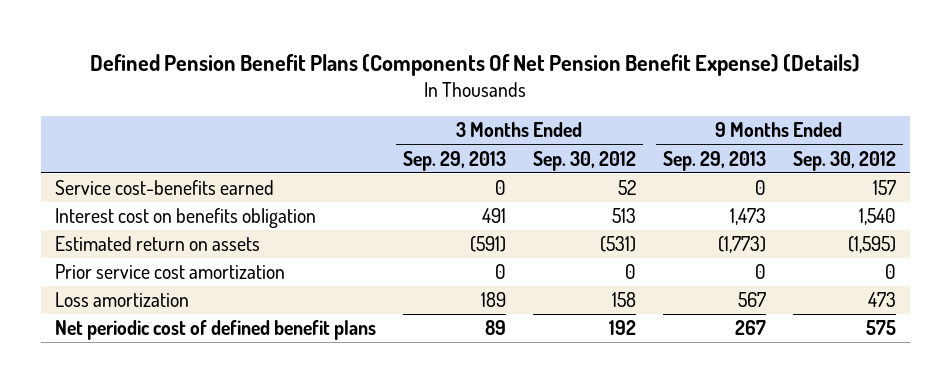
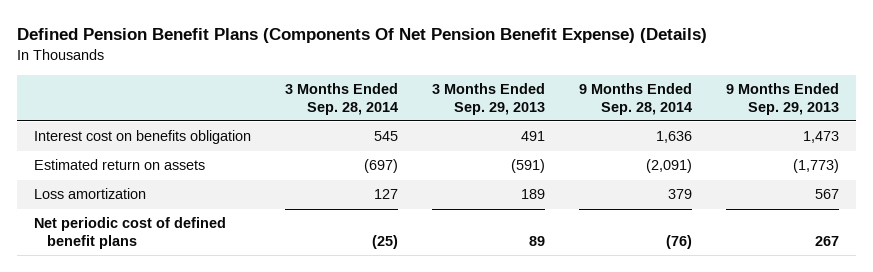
[532,150,636,171] Sep. 30, 2012 -> none
[793,150,897,171] Sep. 30, 2012 -> none
none -> [285,82,399,115] 3 Months Ended Sep. 28, 2014
none -> [579,82,693,115] 9 Months Ended Sep. 28, 2014
[54,180,274,196] Service cost-benefits earned -> none
[54,264,285,280] Prior service cost amortization -> none

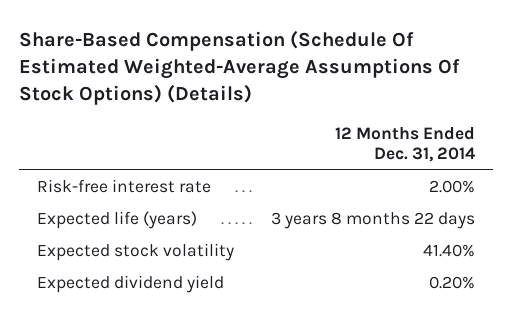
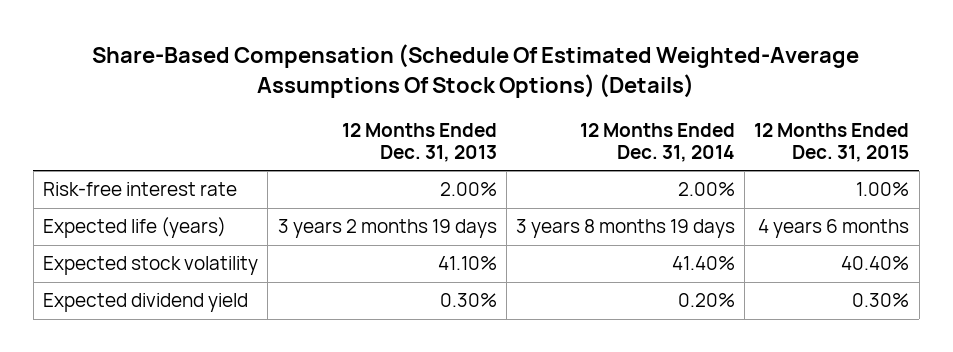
none -> [341,122,497,163] 12 Months Ended Dec. 31, 2013
none -> [754,122,910,163] 12 Months Ended Dec. 31, 2015
[270,212,475,230] 3 years 8 months 22 days -> [515,219,735,239] 3 years 8 months 19 days

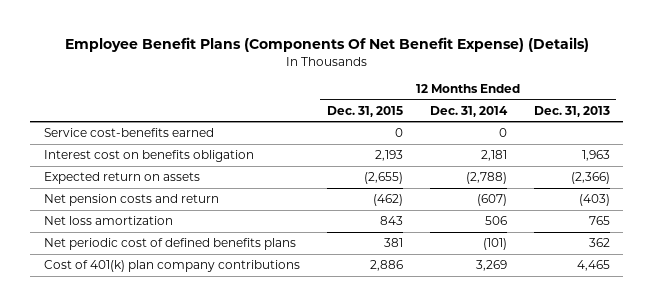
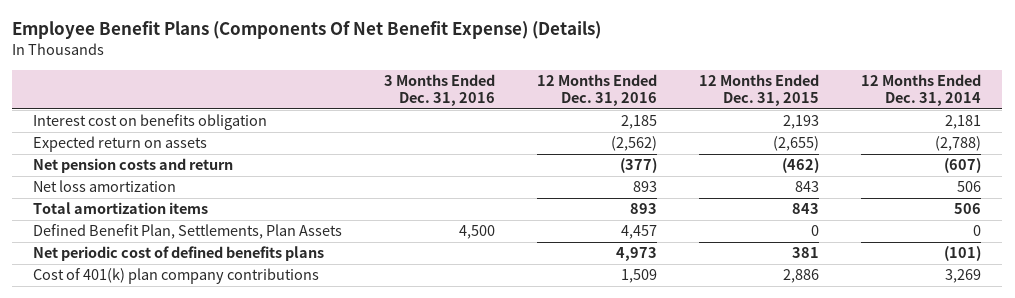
[533,105,610,117] Dec. 31, 2013 -> none
none -> [384,74,496,107] 3 Months Ended Dec. 31, 2016
none -> [537,74,658,107] 12 Months Ended Dec. 31, 2016
[43,128,214,138] Service cost-benefits earned -> none
none -> [33,202,209,215] Total amortization items
none -> [33,224,343,240] Defined Benefit Plan, Settlements, Plan Assets

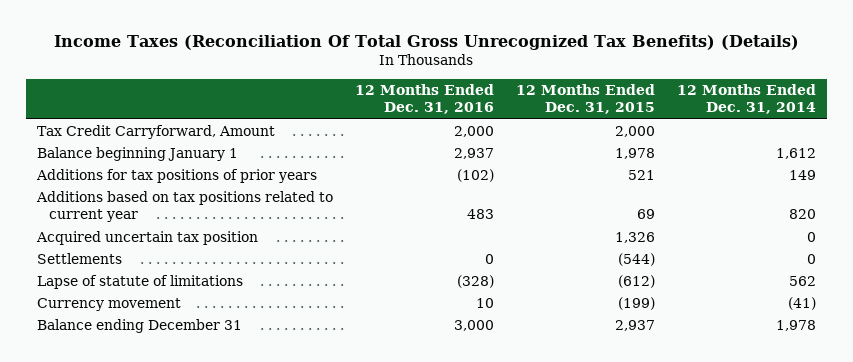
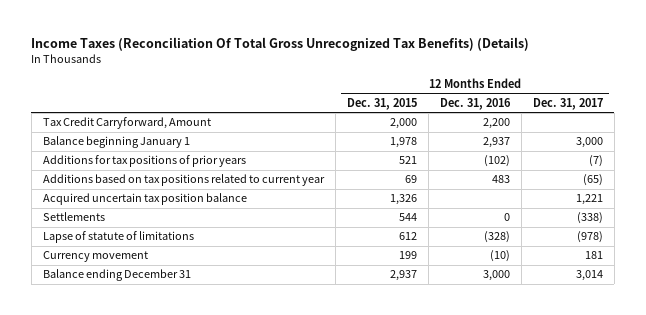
[676,84,816,115] 12 Months Ended Dec. 31, 2014 -> none
none -> [532,97,603,110] Dec. 31, 2017
[453,126,494,138] 2,000 -> [482,118,510,130] 2,200
[35,231,258,246] Acquired uncertain tax position -> [42,193,247,206] Acquired uncertain tax position balance
[617,253,655,267] (544) -> [398,213,417,222] 544
[617,275,655,289] (612) -> [398,232,417,241] 612
[475,298,494,309] 10 -> [489,250,510,263] (10)
[617,297,655,311] (199) -> [398,251,417,260] 199

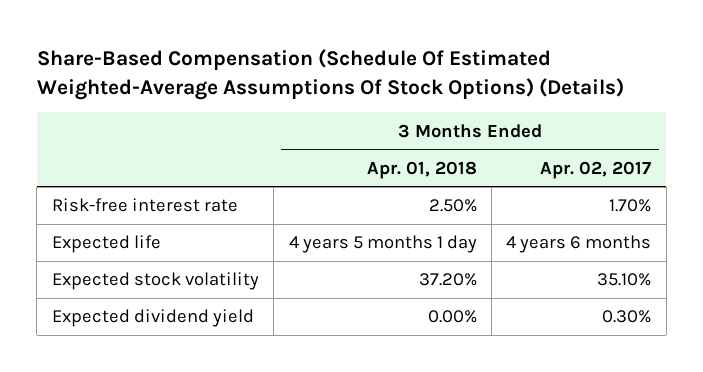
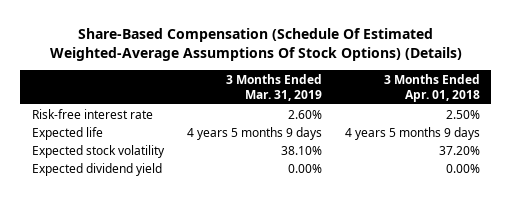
[540,160,652,179] Apr. 02, 2017 -> none
none -> [225,73,322,101] 3 Months Ended Mar. 31, 2019
[288,235,477,254] 4 years 5 months 1 day -> [344,126,480,140] 4 years 5 months 9 days

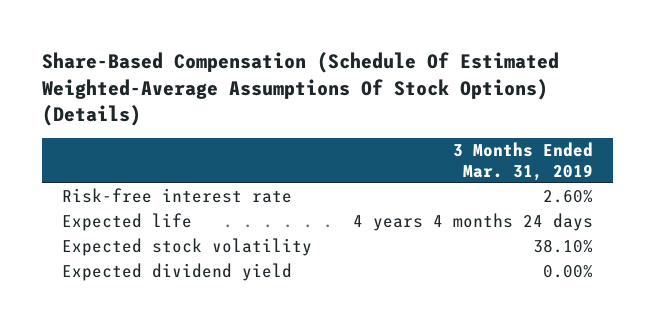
[383,73,480,102] 3 Months Ended Apr. 01, 2018 -> none
[186,126,322,140] 4 years 5 months 9 days -> [352,213,593,232] 4 years 4 months 24 days

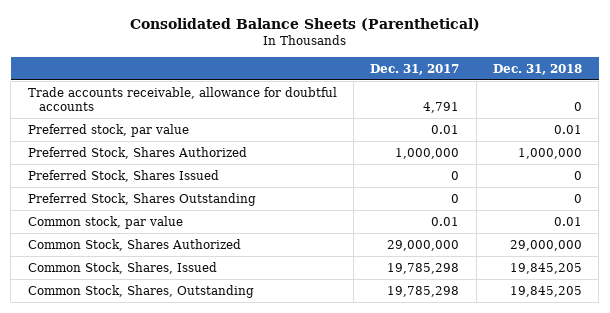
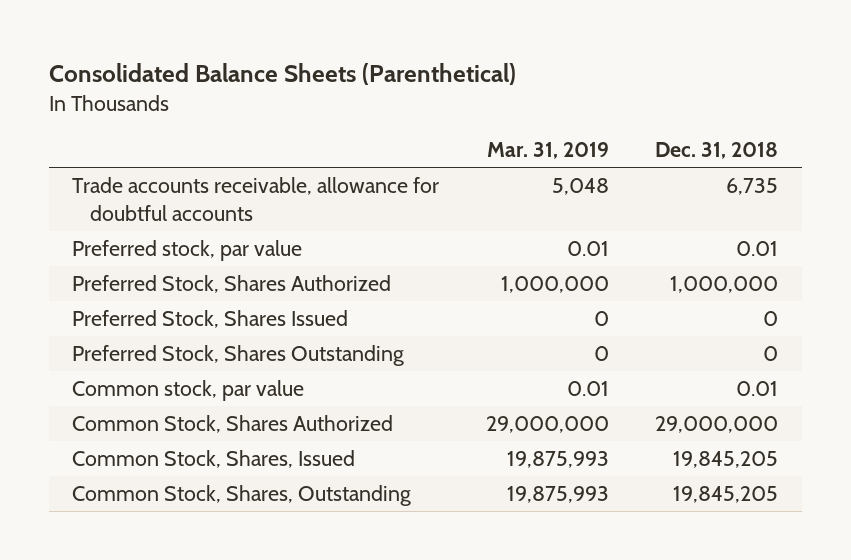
[370,63,460,75] Dec. 31, 2017 -> none
none -> [486,142,609,160] Mar. 31, 2019
[574,102,583,112] 0 -> [726,177,779,195] 6,735

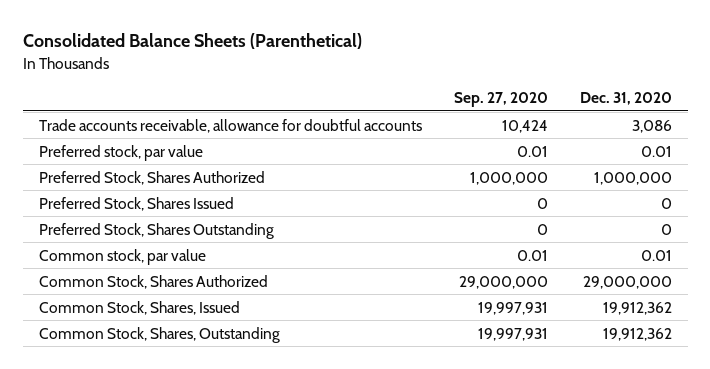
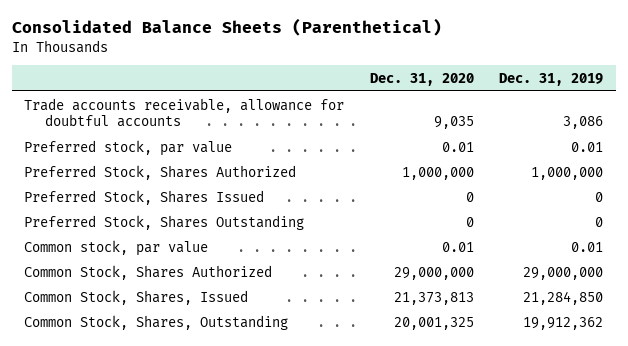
[453,91,548,107] Sep. 27, 2020 -> none
none -> [499,72,604,86] Dec. 31, 2019
[631,119,672,133] 3,086 -> [433,115,474,129] 9,035
[602,301,672,315] 19,912,362 -> [393,291,474,305] 21,373,813
[602,327,672,341] 19,912,362 -> [393,316,474,330] 20,001,325

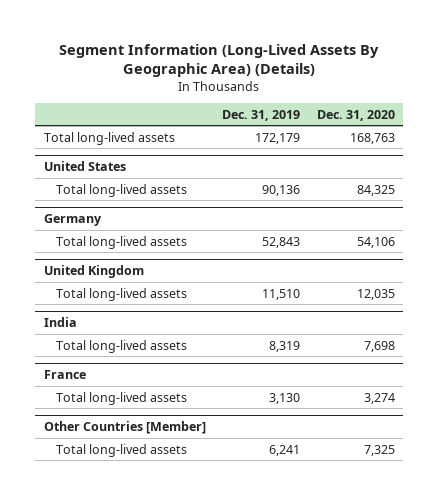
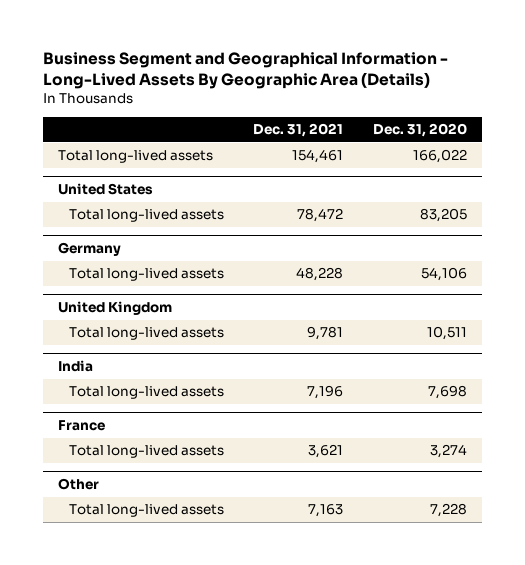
[59,43,380,78] Segment Information (Long-Lived Assets By Geographic Area) (Details) -> [42,51,448,90] Business Segment and Geographical Information - Long-Lived Assets By Geographic Area (Details)
[222,109,301,121] Dec. 31, 2019 -> none
none -> [253,123,344,138] Dec. 31, 2021
[349,132,395,144] 168,763 -> [412,149,467,164] 166,022
[356,184,395,196] 84,325 -> [419,208,467,223] 83,205
[356,288,395,300] 12,035 -> [426,326,467,341] 10,511
[43,421,206,435] Other Countries [Member] -> [57,478,99,491] Other
[363,444,395,456] 7,325 -> [429,503,467,518] 7,228

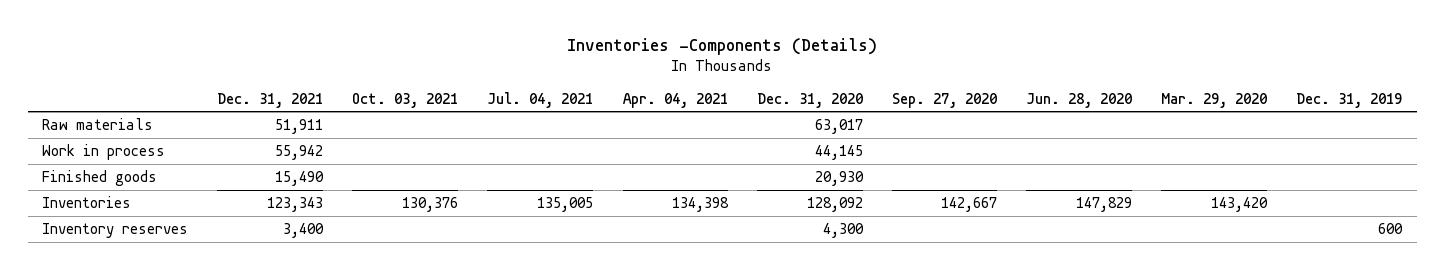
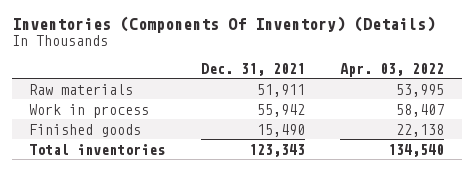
[567,37,878,55] Inventories -Components (Details) -> [11,16,435,34] Inventories (Components Of Inventory) (Details)
[352,92,459,108] Oct. 03, 2021 -> none
[487,91,594,108] Jul. 04, 2021 -> none
[622,92,728,108] Apr. 04, 2021 -> none
[756,92,863,108] Dec. 31, 2020 -> none
[891,92,997,108] Sep. 27, 2020 -> none
[1025,92,1132,108] Jun. 28, 2020 -> none
[1160,92,1267,108] Mar. 29, 2020 -> none
[1296,92,1403,108] Dec. 31, 2019 -> none
none -> [340,62,445,77] Apr. 03, 2022
[42,223,189,239] Inventory reserves -> none
[42,196,132,209] Inventories -> [29,143,166,155] Total inventories

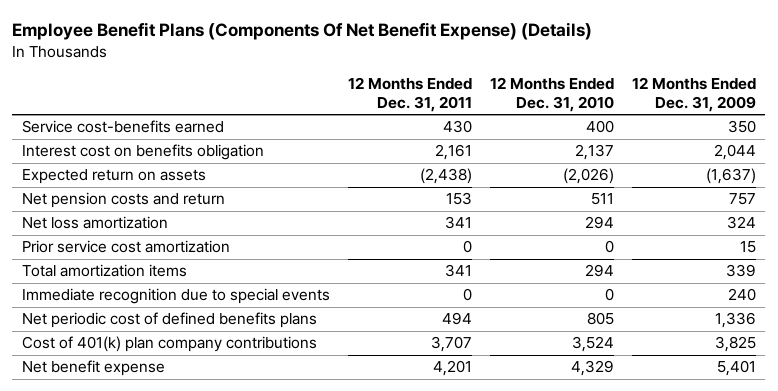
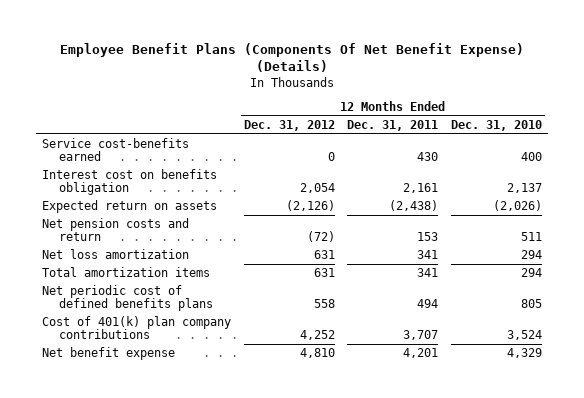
[632,77,757,112] 12 Months Ended Dec. 31, 2009 -> none
none -> [243,119,335,131] Dec. 31, 2012
[21,240,230,254] Prior service cost amortization -> none
[21,288,330,305] Immediate recognition due to special events -> none

